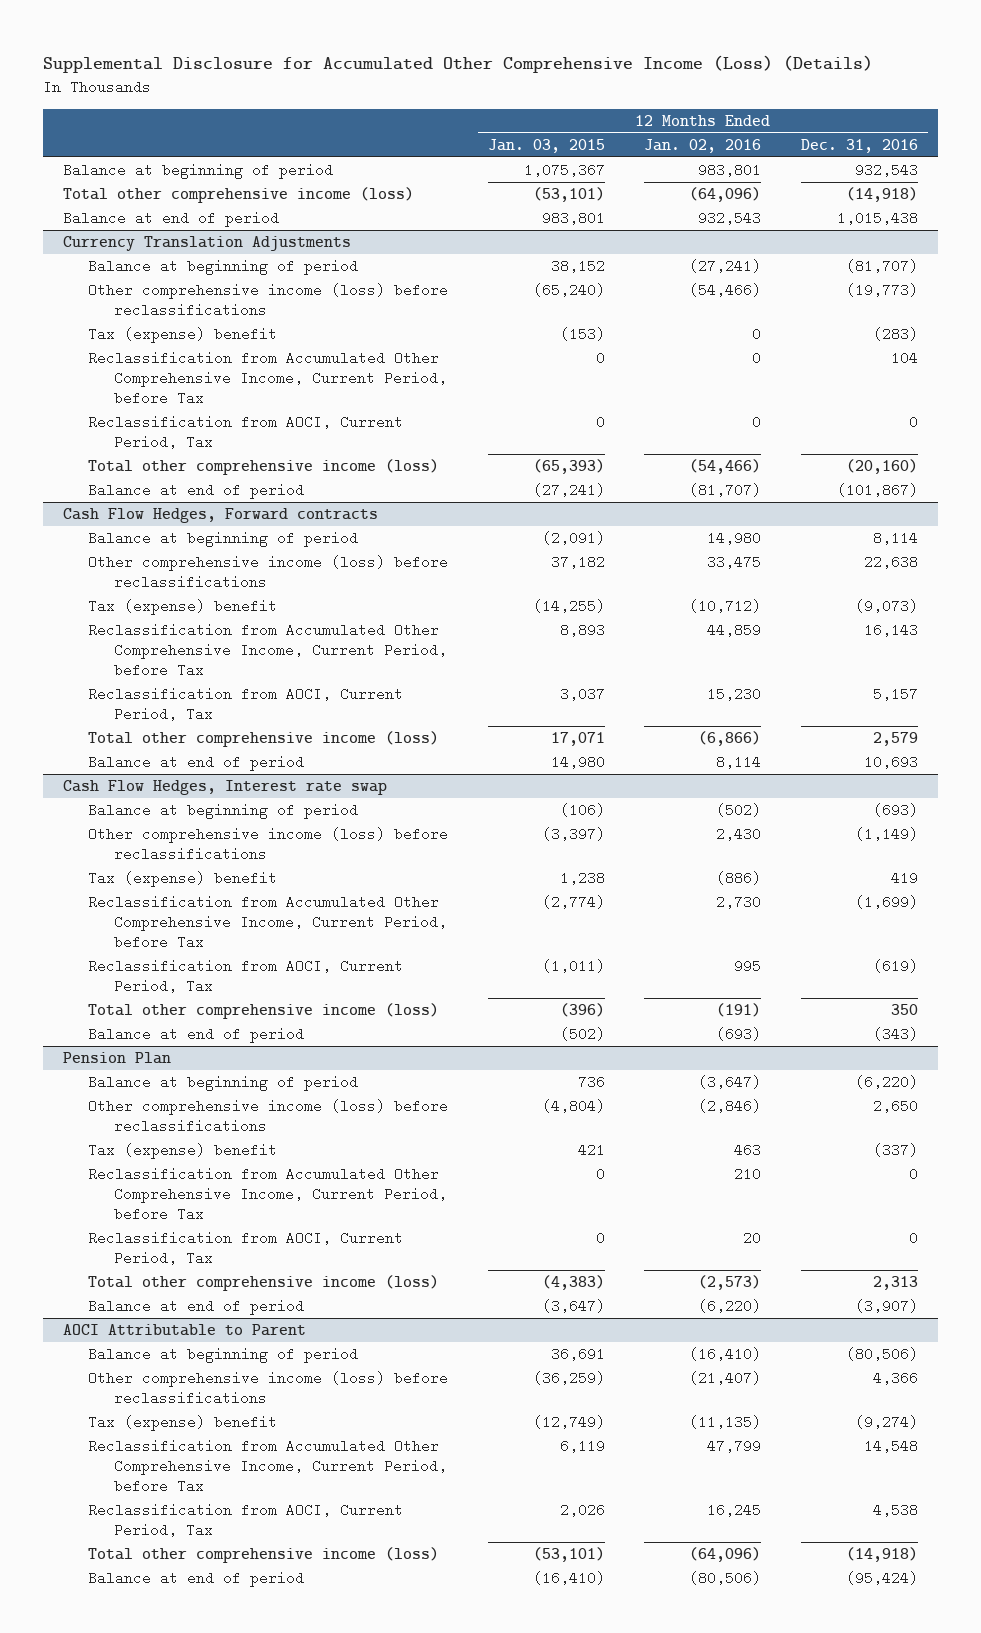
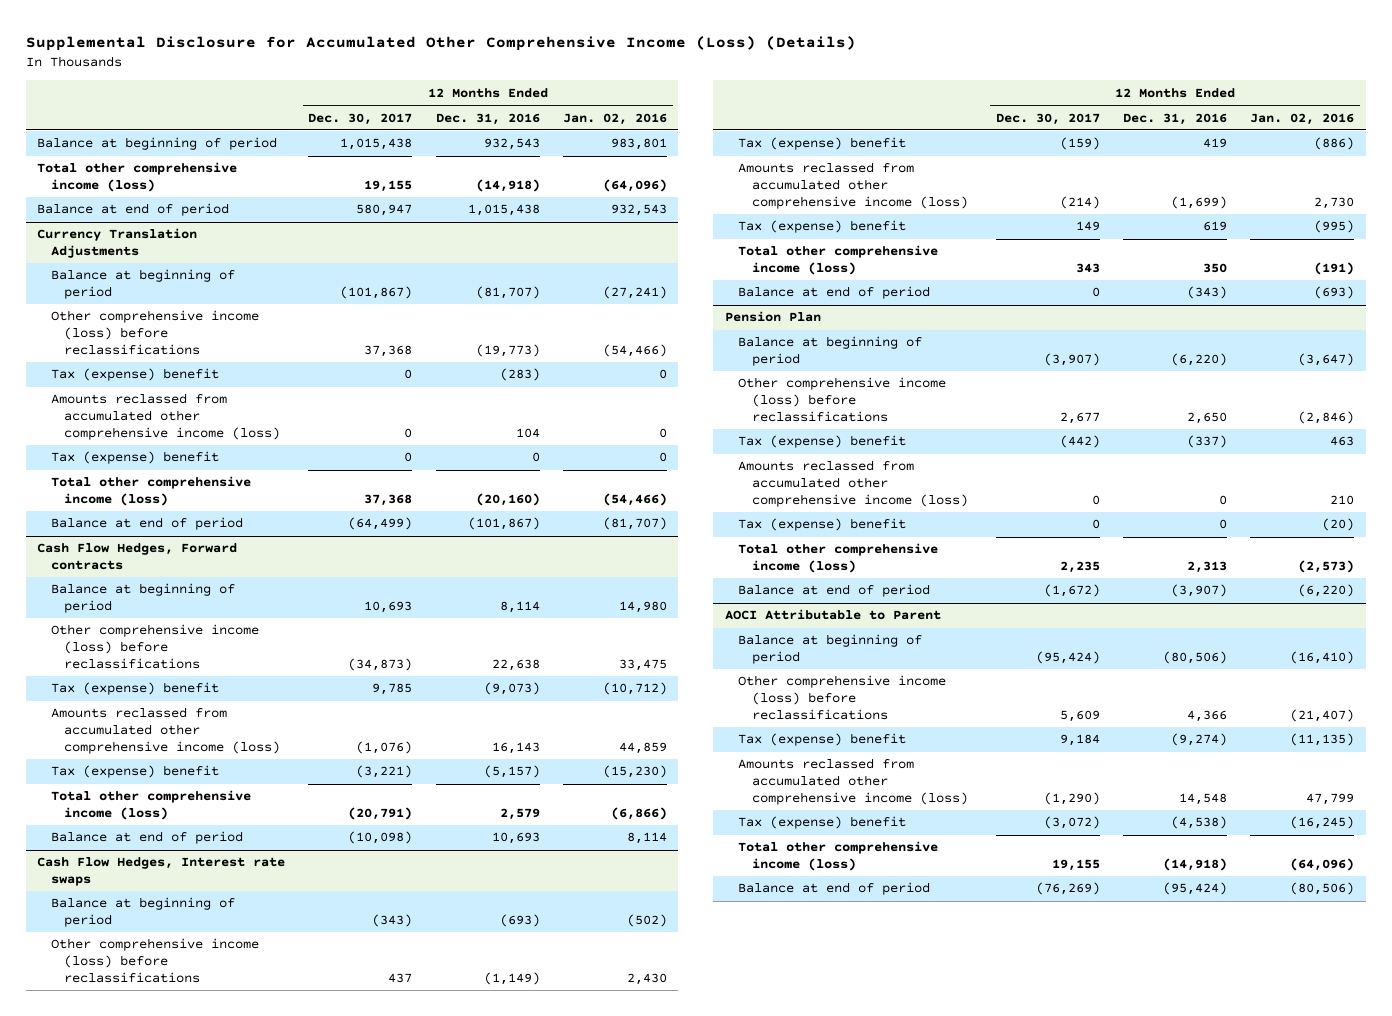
[487,138,605,153] Jan. 03, 2015 -> none
none -> [308,112,413,125] Dec. 30, 2017
[88,351,447,406] Reclassification from Accumulated Other Comprehensive Income, Current Period, before Tax -> [50,393,281,440] Amounts reclassed from accumulated other comprehensive income (loss)
[88,415,404,450] Reclassification from AOCI, Current Period, Tax -> [50,451,219,465] Tax (expense) benefit
[88,687,404,722] Reclassification from AOCI, Current Period, Tax -> none
[88,623,447,678] Reclassification from Accumulated Other Comprehensive Income, Current Period, before Tax -> [50,707,281,754] Amounts reclassed from accumulated other comprehensive income (loss)
none -> [50,765,219,779] Tax (expense) benefit
[63,780,388,796] Cash Flow Hedges, Interest rate swap -> [37,857,286,887] Cash Flow Hedges, Interest rate swaps
[88,959,404,994] Reclassification from AOCI, Current Period, Tax -> none
[88,895,447,950] Reclassification from Accumulated Other Comprehensive Income, Current Period, before Tax -> [738,162,968,209] Amounts reclassed from accumulated other comprehensive income (loss)
none -> [738,220,907,234] Tax (expense) benefit
[88,1231,404,1266] Reclassification from AOCI, Current Period, Tax -> none
[88,1167,447,1222] Reclassification from Accumulated Other Comprehensive Income, Current Period, before Tax -> [738,460,968,507] Amounts reclassed from accumulated other comprehensive income (loss)
none -> [738,518,907,532] Tax (expense) benefit
[88,1503,404,1538] Reclassification from AOCI, Current Period, Tax -> none
[88,1439,447,1494] Reclassification from Accumulated Other Comprehensive Income, Current Period, before Tax -> [738,758,968,805] Amounts reclassed from accumulated other comprehensive income (loss)
none -> [738,816,907,830] Tax (expense) benefit

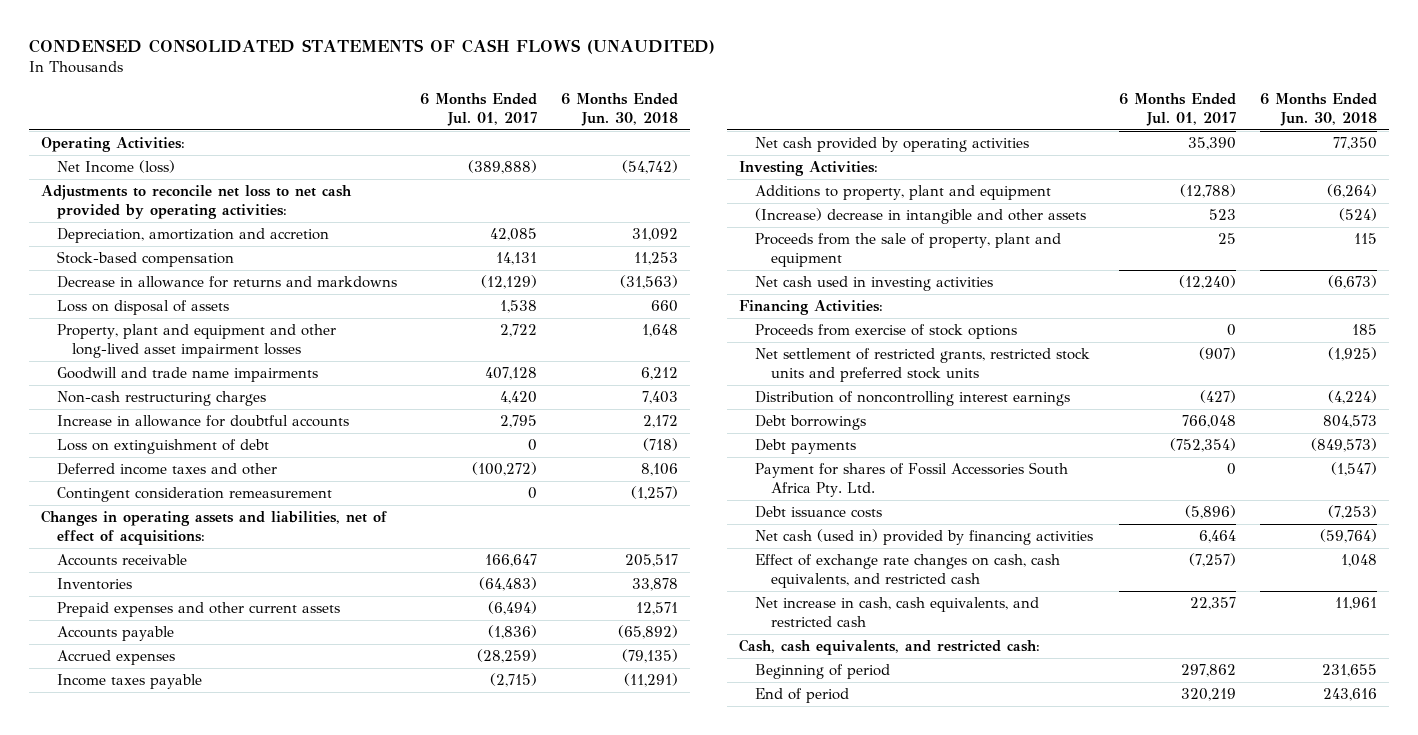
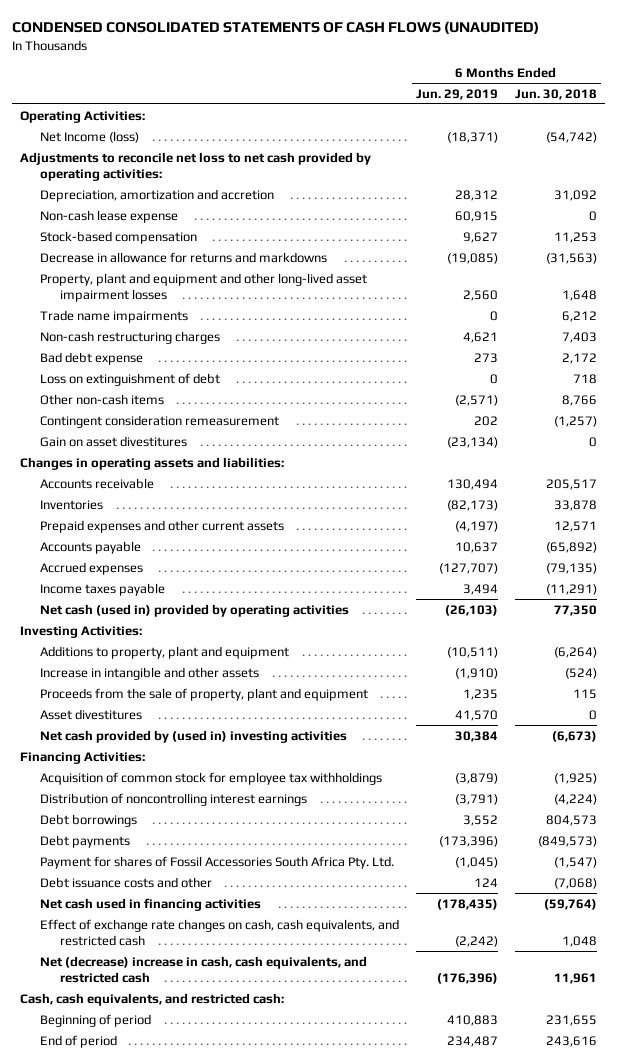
[420,92,538,126] 6 Months Ended Jul. 01, 2017 -> none
none -> [415,88,498,100] Jun. 29, 2019
none -> [39,209,178,223] Non-cash lease expense
[56,299,229,315] Loss on disposal of assets -> none
[56,366,318,382] Goodwill and trade name impairments -> [39,309,188,323] Trade name impairments
[56,462,277,475] Deferred income taxes and other -> none
[56,414,349,427] Increase in allowance for doubtful accounts -> [39,351,143,365] Bad debt expense
[643,437,679,451] (718) -> [572,373,597,384] 718
none -> [39,393,164,405] Other non-cash items
none -> [39,435,187,447] Gain on asset divestitures
[40,509,387,546] Changes in operating assets and liabilities, net of effect of acquisitions: -> [20,456,285,470] Changes in operating assets and liabilities:
[755,136,1030,152] Net cash provided by operating activities -> [39,603,349,617] Net cash (used in) provided by operating activities
[755,207,1087,224] (Increase) decrease in intangible and other assets -> [39,666,259,680] Increase in intangible and other assets
none -> [39,708,142,720] Asset divestitures
[755,275,994,291] Net cash used in investing activities -> [39,729,347,743] Net cash provided by (used in) investing activities
[755,323,1018,339] Proceeds from exercise of stock options -> none
[755,347,1091,383] Net settlement of restricted grants, restricted stock units and preferred stock units -> [39,771,382,785] Acquisition of common stock for employee tax withholdings
[755,505,883,518] Debt issuance costs -> [39,876,212,888] Debt issuance costs and other
[1327,504,1377,519] (7,253) -> [553,877,597,889] (7,068)
[755,528,1094,545] Net cash (used in) provided by financing activities -> [39,897,261,911] Net cash used in financing activities
[755,596,1040,628] Net increase in cash, cash equivalents, and restricted cash -> [39,955,367,983] Net (decrease) increase in cash, cash equivalents, and restricted cash

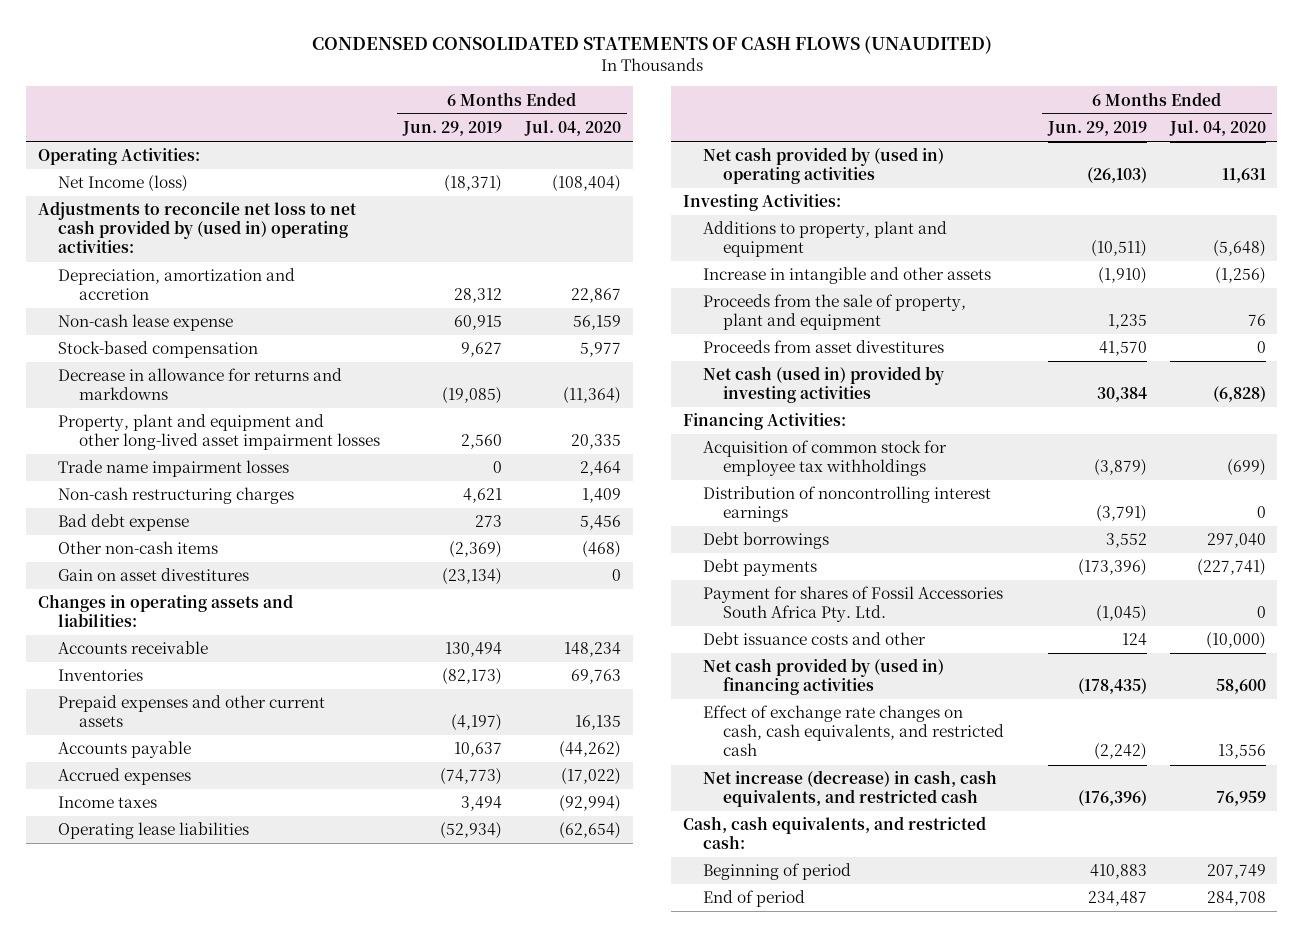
[514,88,597,100] Jun. 30, 2018 -> none
none -> [524,120,622,137] Jul. 04, 2020
[20,151,372,181] Adjustments to reconcile net loss to net cash provided by operating activities: -> [38,201,358,254] Adjustments to reconcile net loss to net cash provided by (used in) operating activities:
[39,309,188,323] Trade name impairments -> [58,460,290,478] Trade name impairment losses
[39,372,220,386] Loss on extinguishment of debt -> none
[39,414,279,428] Contingent consideration remeasurement -> none
[454,394,498,406] (2,571) -> [448,541,502,559] (2,369)
[438,562,498,574] (127,707) -> [439,768,502,786] (74,773)
[39,582,165,596] Income taxes payable -> [58,796,158,809] Income taxes
none -> [58,822,250,840] Operating lease liabilities
[39,603,349,617] Net cash (used in) provided by operating activities -> [702,147,944,185] Net cash provided by (used in) operating activities
[39,708,142,720] Asset divestitures -> [702,340,944,354] Proceeds from asset divestitures
[39,729,347,743] Net cash provided by (used in) investing activities -> [702,366,944,404] Net cash (used in) provided by investing activities
[39,897,261,911] Net cash used in financing activities -> [702,658,944,696] Net cash provided by (used in) financing activities
[39,955,367,983] Net (decrease) increase in cash, cash equivalents, and restricted cash -> [702,770,997,808] Net increase (decrease) in cash, cash equivalents, and restricted cash

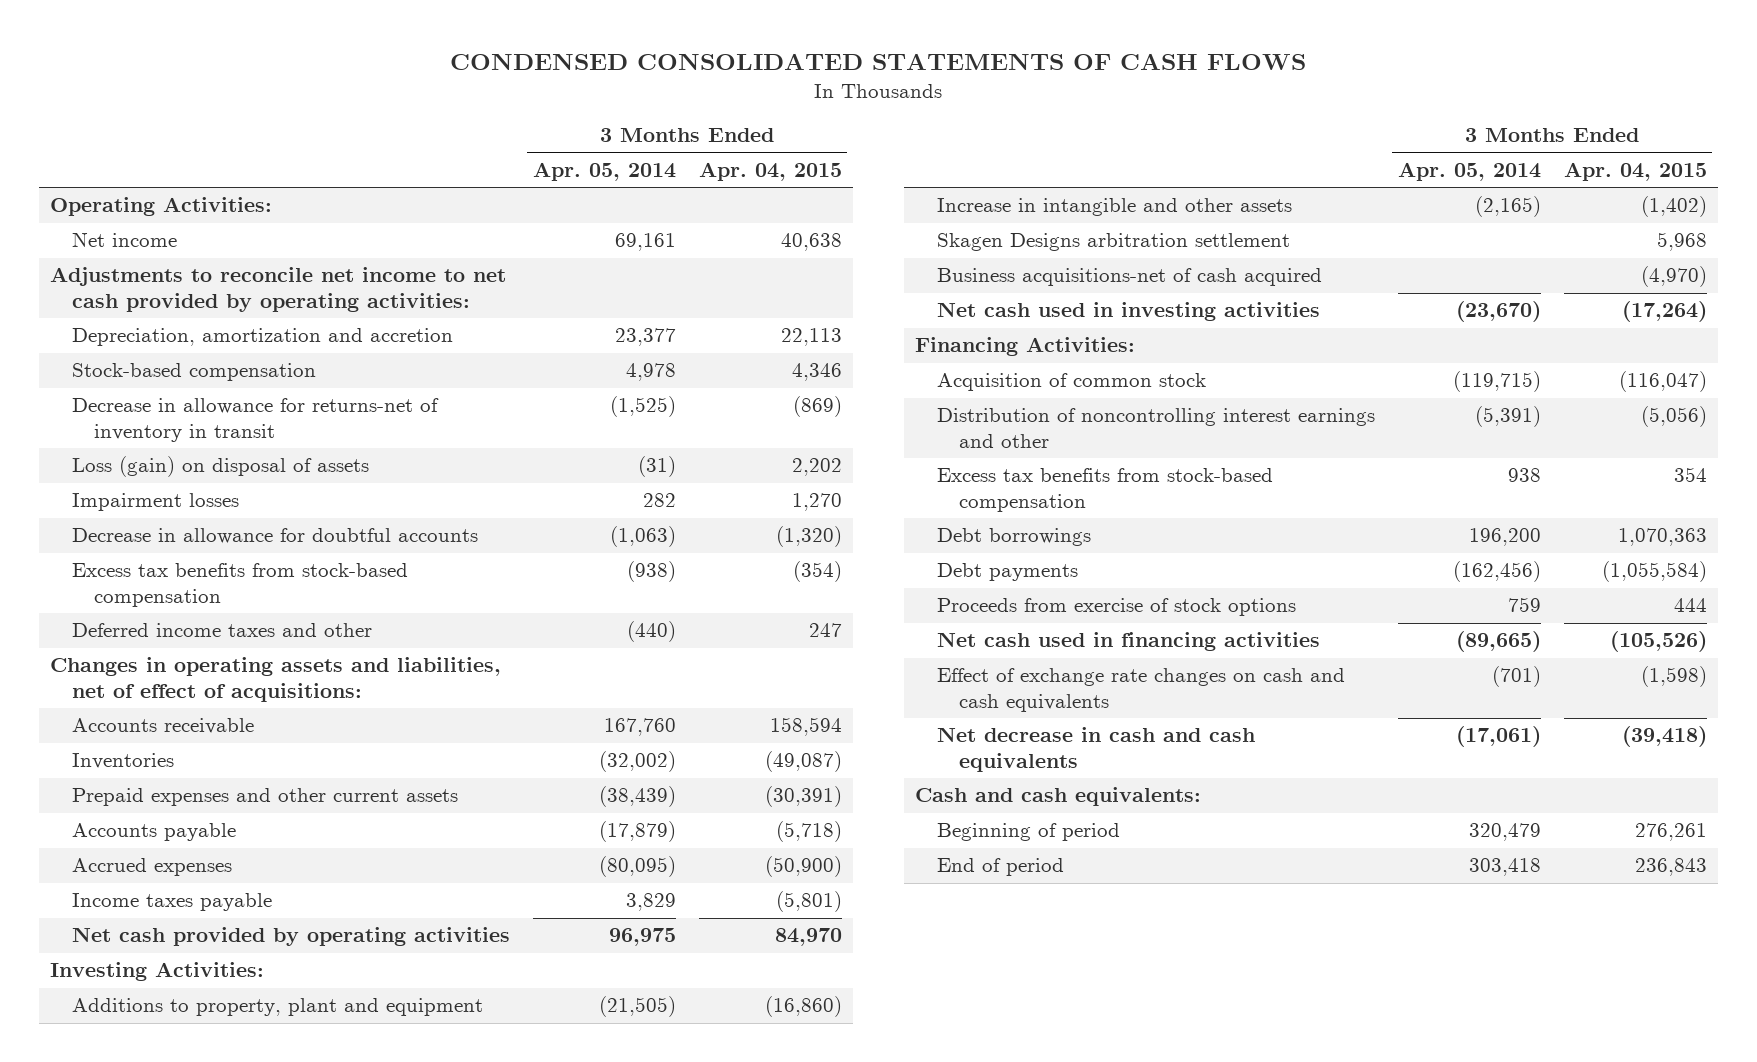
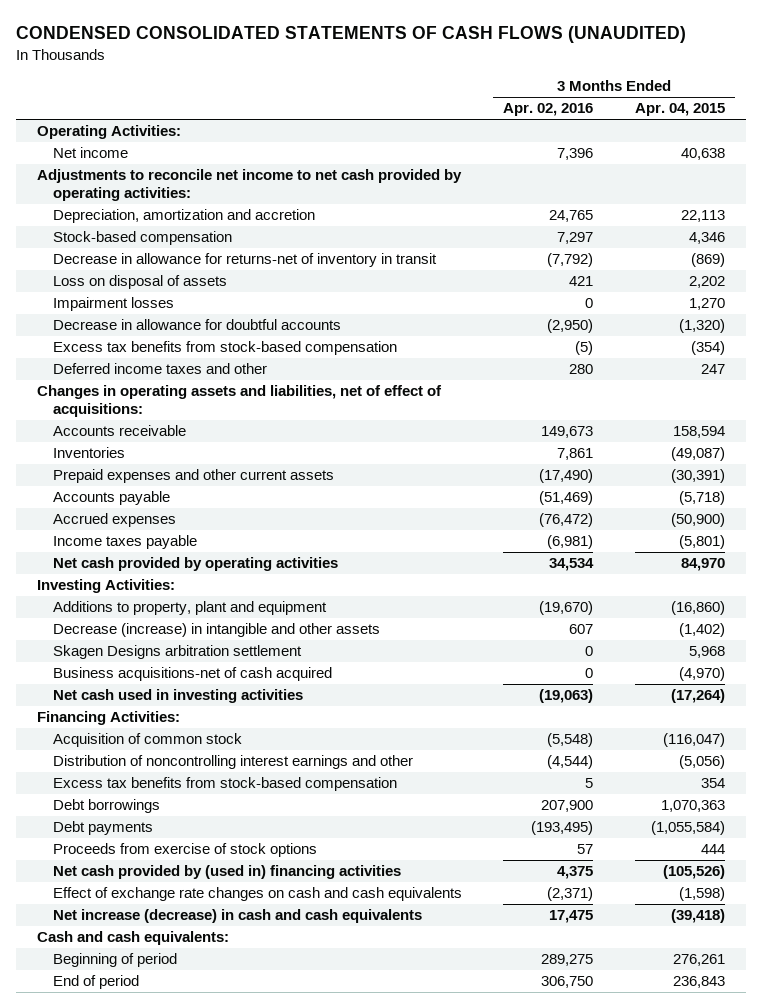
[450,53,1307,71] CONDENSED CONSOLIDATED STATEMENTS OF CASH FLOWS -> [15,26,686,44] CONDENSED CONSOLIDATED STATEMENTS OF CASH FLOWS (UNAUDITED)
[532,161,676,181] Apr. 05, 2014 -> none
none -> [503,103,594,117] Apr. 02, 2016
[71,456,369,478] Loss (gain) on disposal of assets -> [52,275,227,290] Loss on disposal of assets
[936,198,1292,217] Increase in intangible and other assets -> [52,623,380,638] Decrease (increase) in intangible and other assets
[936,632,1320,652] Net cash used in financing activities -> [52,865,401,880] Net cash provided by (used in) financing activities
[936,727,1255,772] Net decrease in cash and cash equivalents -> [52,909,422,924] Net increase (decrease) in cash and cash equivalents

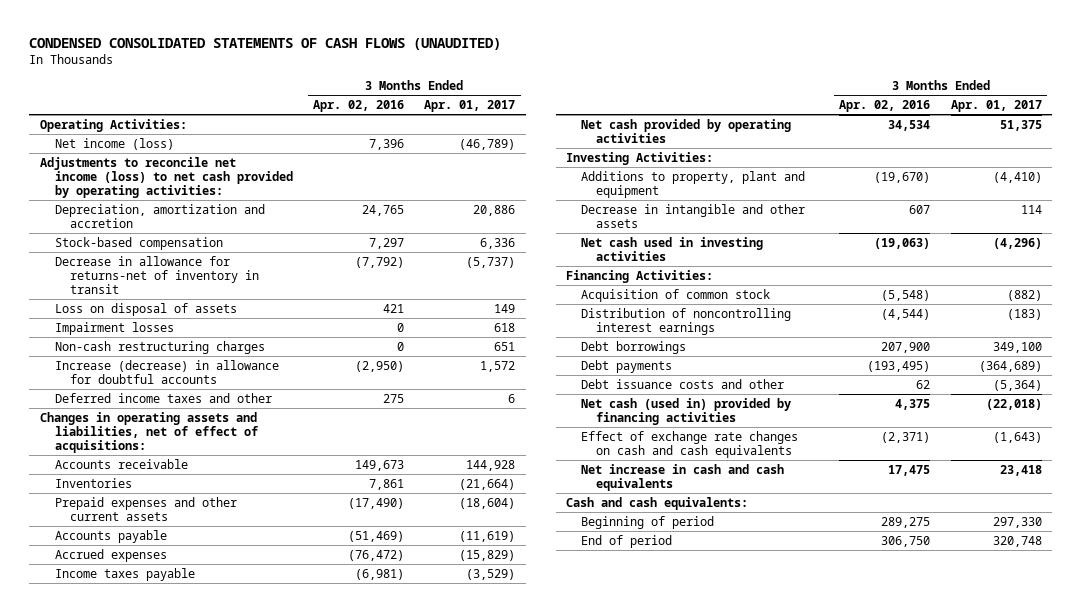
[634,103,725,117] Apr. 04, 2015 -> none
none -> [424,100,516,113] Apr. 01, 2017
[52,147,128,159] Net income -> [54,137,174,150] Net income (loss)
[36,169,462,202] Adjustments to reconcile net income to net cash provided by operating activities: -> [39,156,293,199] Adjustments to reconcile net income (loss) to net cash provided by operating activities:
[52,341,397,356] Excess tax benefits from stock-based compensation -> none
none -> [54,340,265,354] Non-cash restructuring charges
[52,319,341,331] Decrease in allowance for doubtful accounts -> [54,359,279,384] Increase (decrease) in allowance for doubtful accounts
[569,364,594,375] 280 -> [383,393,405,403] 275
[52,645,302,660] Skagen Designs arbitration settlement -> none
[52,667,332,682] Business acquisitions-net of cash acquired -> none
[52,623,380,638] Decrease (increase) in intangible and other assets -> [581,203,806,228] Decrease in intangible and other assets
[52,777,397,792] Excess tax benefits from stock-based compensation -> none
[52,755,413,770] Distribution of noncontrolling interest earnings and other -> [581,307,792,335] Distribution of noncontrolling interest earnings
[52,843,317,858] Proceeds from exercise of stock options -> none
none -> [581,378,785,389] Debt issuance costs and other
[52,865,401,880] Net cash provided by (used in) financing activities -> [581,397,792,425] Net cash (used in) provided by financing activities
[52,909,422,924] Net increase (decrease) in cash and cash equivalents -> [581,463,785,491] Net increase in cash and cash equivalents

